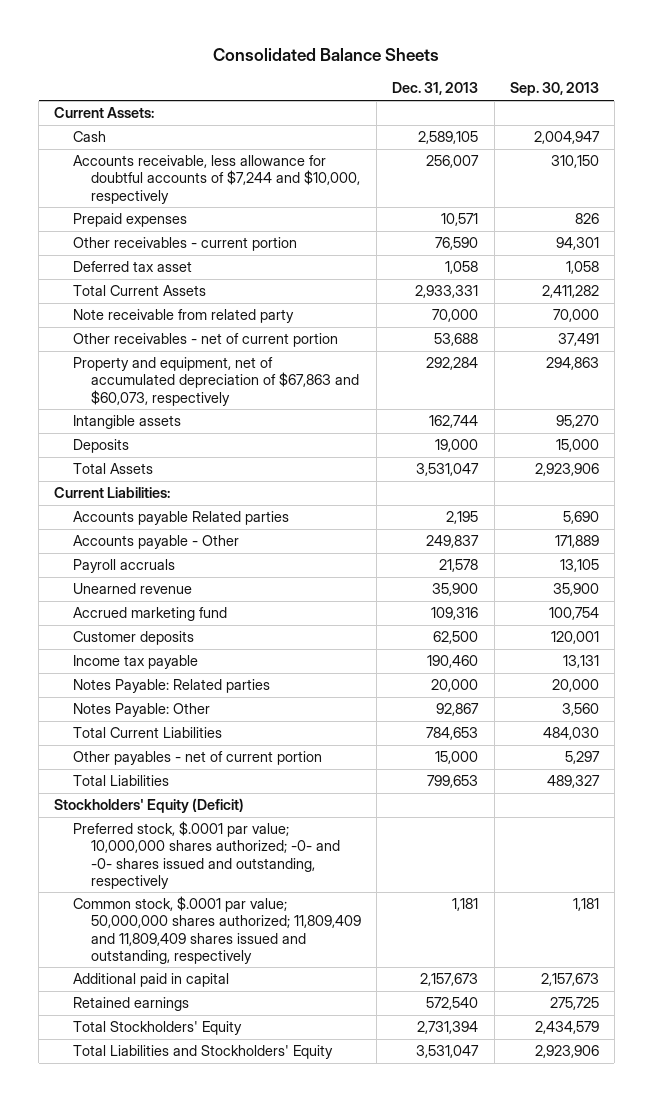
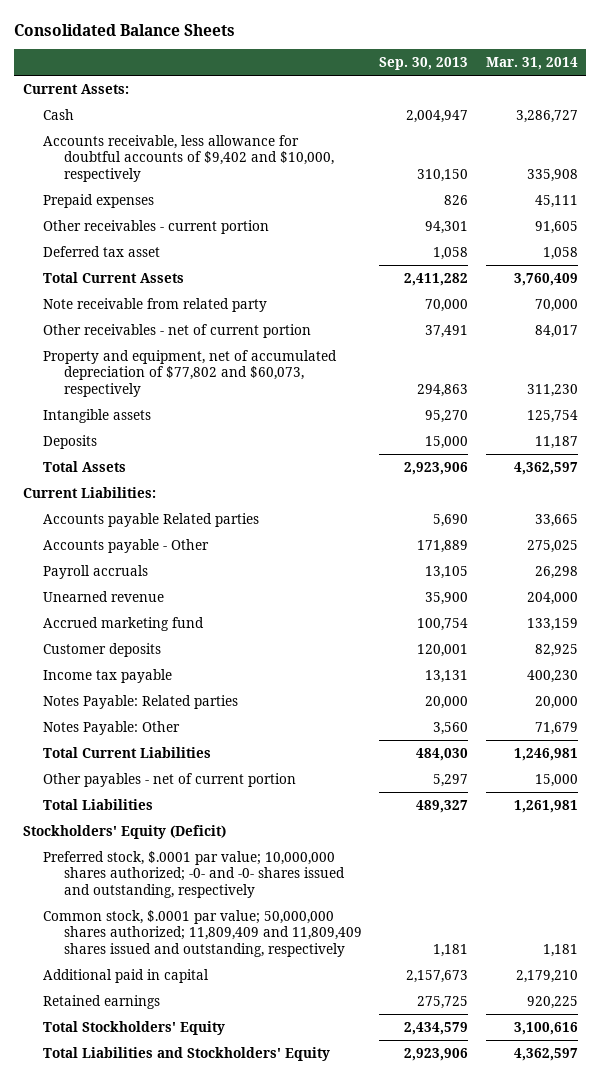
[392,82,479,96] Dec. 31, 2013 -> none
none -> [485,57,578,71] Mar. 31, 2014
[72,155,361,204] Accounts receivable, less allowance for doubtful accounts of $7,244 and $10,000, respectively -> [43,134,334,183] Accounts receivable, less allowance for doubtful accounts of $9,402 and $10,000, respectively
[72,357,360,406] Property and equipment, net of accumulated depreciation of $67,863 and $60,073, respectively -> [43,349,338,398] Property and equipment, net of accumulated depreciation of $77,802 and $60,073, respectively

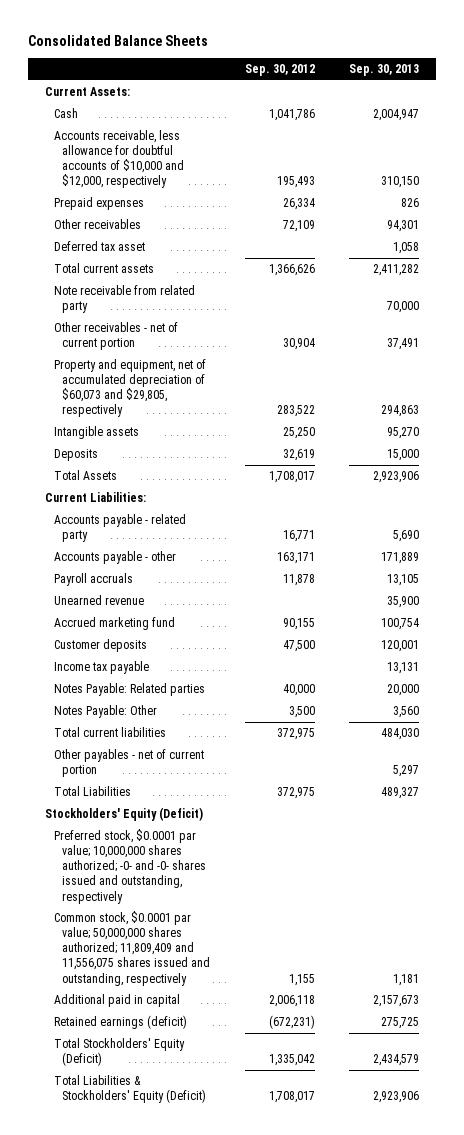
[485,57,578,71] Mar. 31, 2014 -> none
none -> [244,64,315,77] Sep. 30, 2012
[43,134,334,183] Accounts receivable, less allowance for doubtful accounts of $9,402 and $10,000, respectively -> [53,130,185,189] Accounts receivable, less allowance for doubtful accounts of $10,000 and $12,000, respectively
[43,219,270,234] Other receivables - current portion -> [53,219,141,230] Other receivables
[43,271,185,283] Total Current Assets -> [53,263,154,274] Total current assets
[43,349,338,398] Property and equipment, net of accumulated depreciation of $77,802 and $60,073, respectively -> [53,359,206,418] Property and equipment, net of accumulated depreciation of $60,073 and $29,805, respectively
[43,512,260,527] Accounts payable Related parties -> [53,514,186,543] Accounts payable - related party
[43,538,210,553] Accounts payable - Other -> [53,551,176,565] Accounts payable - other
[43,746,212,758] Total Current Liabilities -> [53,727,166,738] Total current liabilities
[43,850,345,899] Preferred stock, $.0001 par value; 10,000,000 shares authorized; -0- and -0- shares issued and outstanding, respectively -> [53,829,207,904] Preferred stock, $0.0001 par value; 10,000,000 shares authorized; -0- and -0- shares issued and outstanding, respectively
[43,909,362,958] Common stock, $.0001 par value; 50,000,000 shares authorized; 11,809,409 and 11,809,409 shares issued and outstanding, respectively -> [53,911,211,986] Common stock, $0.0001 par value; 50,000,000 shares authorized; 11,809,409 and 11,556,075 shares issued and outstanding, respectively
[43,994,161,1009] Retained earnings -> [53,1015,187,1030] Retained earnings (deficit)
[43,1020,226,1035] Total Stockholders' Equity -> [53,1038,185,1067] Total Stockholders' Equity (Deficit)
[43,1046,331,1061] Total Liabilities and Stockholders' Equity -> [53,1075,207,1104] Total Liabilities & Stockholders' Equity (Deficit)

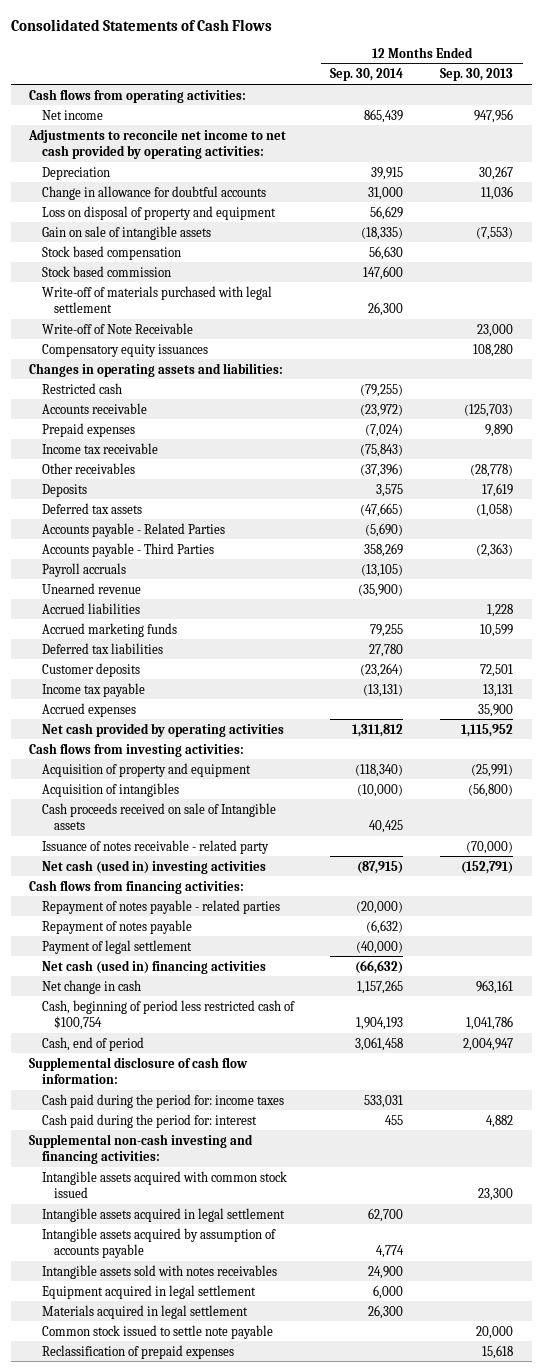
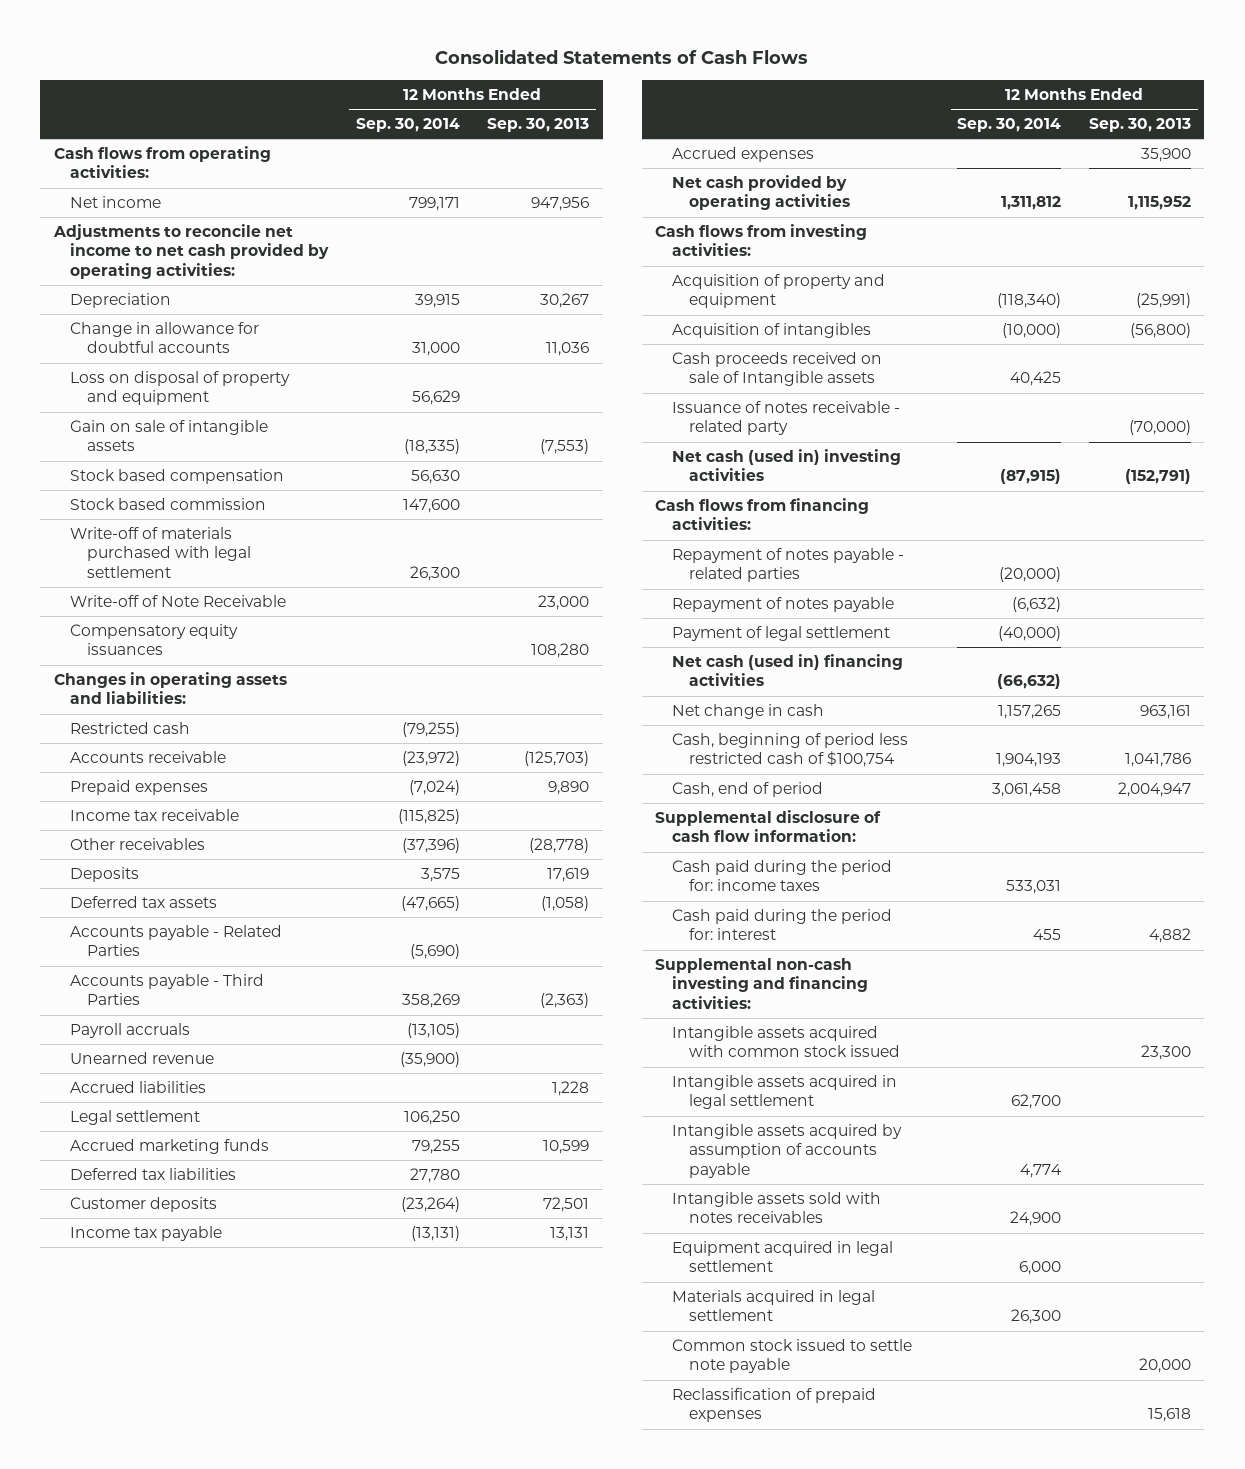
[364,108,404,123] 865,439 -> [408,197,460,212] 799,171
[360,443,404,457] (75,843) -> [397,809,460,825] (115,825)
none -> [70,1110,201,1126] Legal settlement

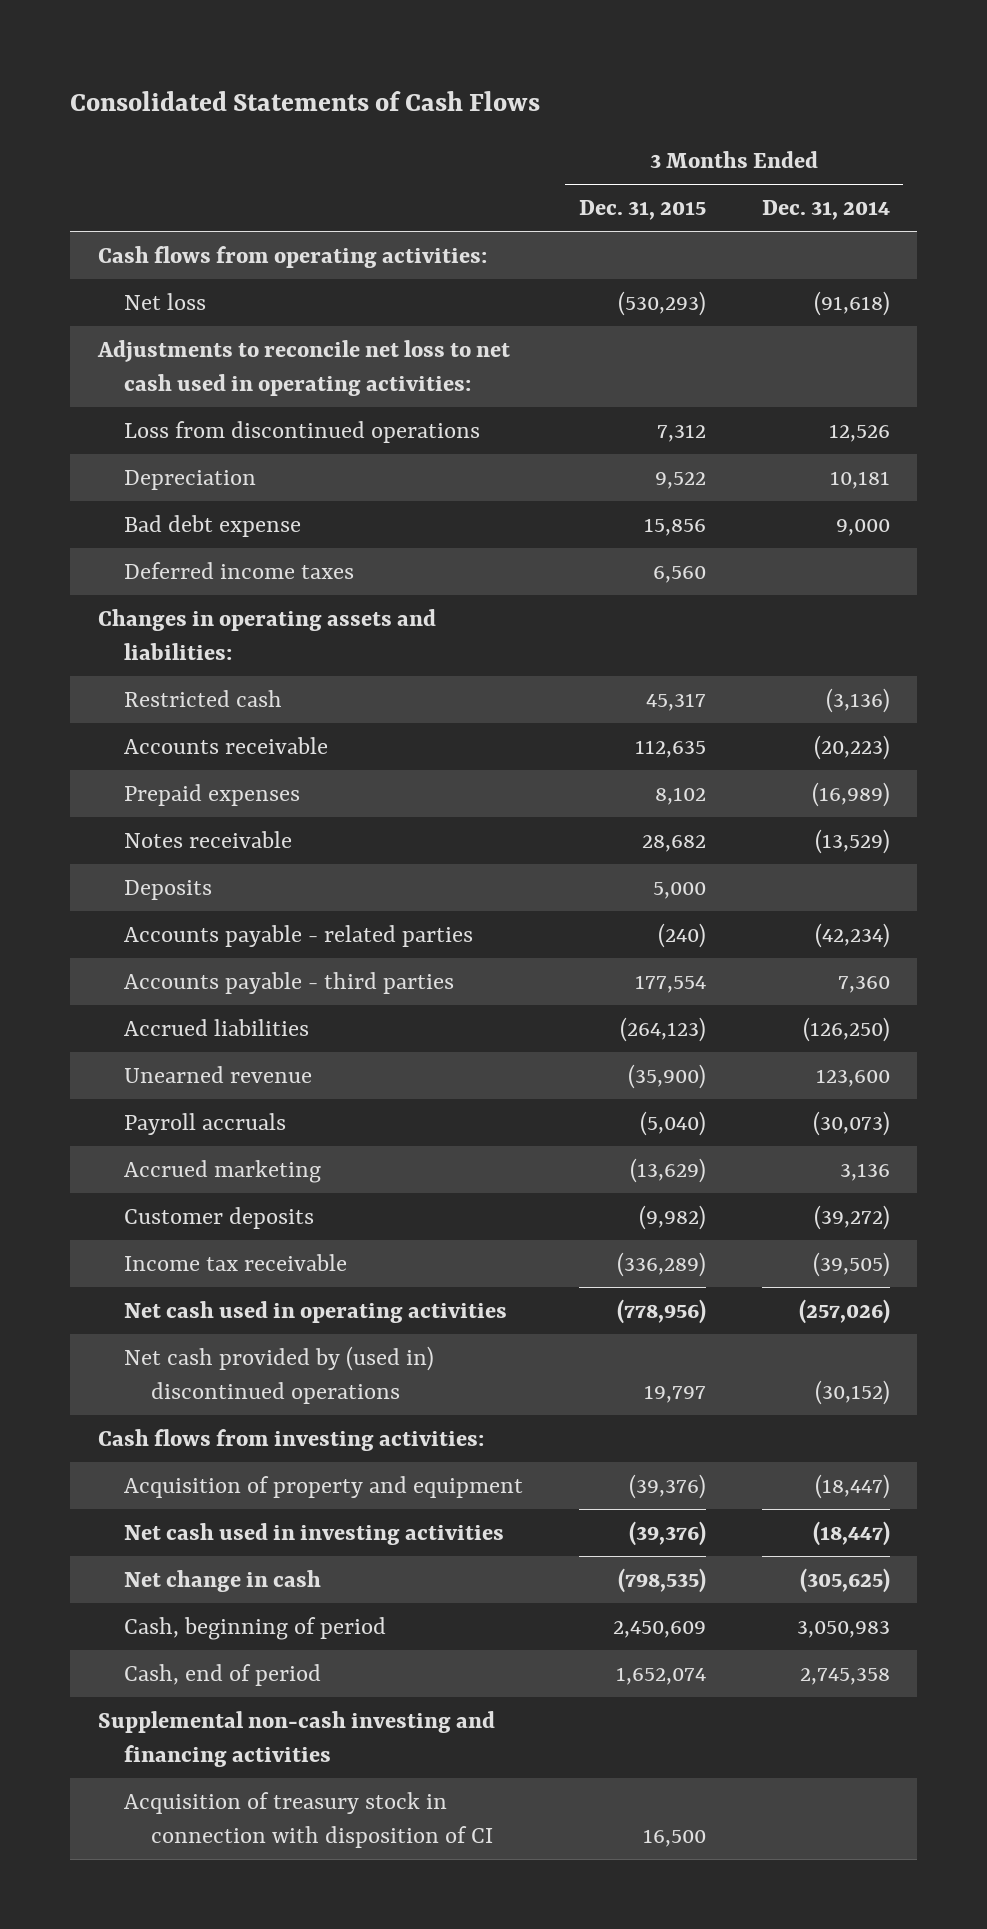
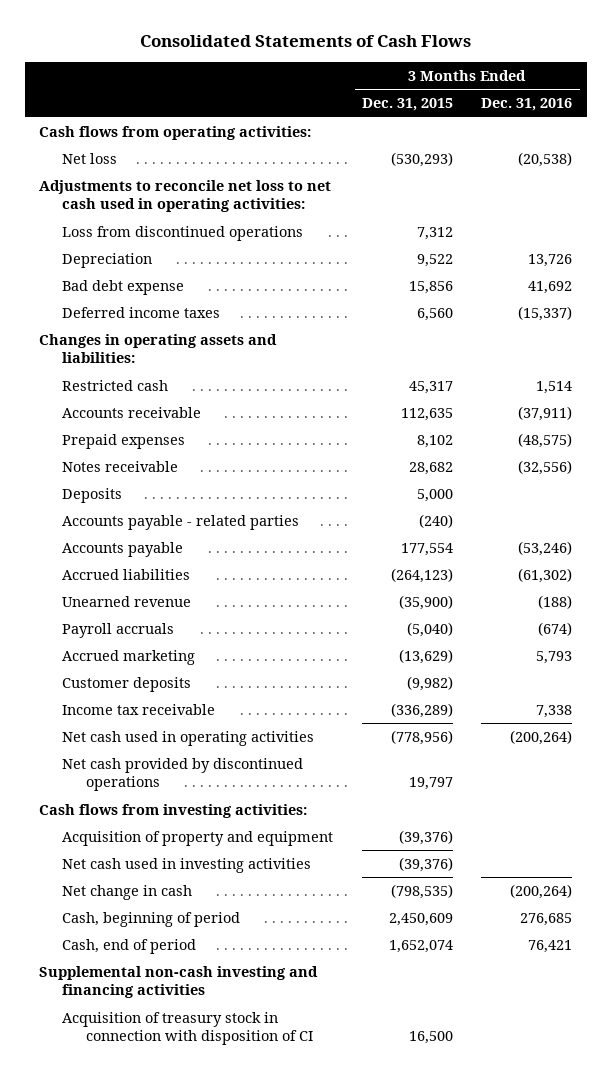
[761,200,890,221] Dec. 31, 2014 -> none
none -> [481,98,573,112] Dec. 31, 2016
[124,972,455,995] Accounts payable - third parties -> [62,541,184,557] Accounts payable
[124,1346,435,1404] Net cash provided by (used in) discontinued operations -> [62,757,304,792] Net cash provided by discontinued operations

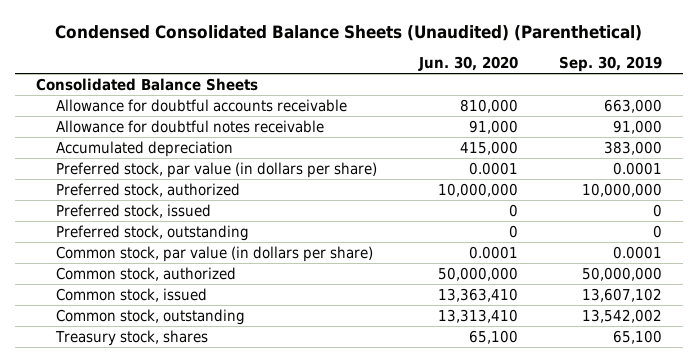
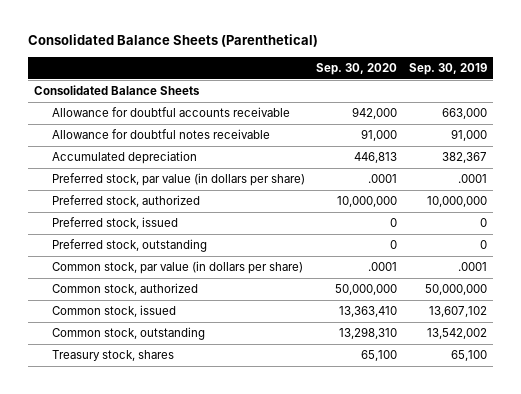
[55,24,643,41] Condensed Consolidated Balance Sheets (Unaudited) (Parenthetical) -> [27,34,318,48] Consolidated Balance Sheets (Parenthetical)
[417,56,518,72] Jun. 30, 2020 -> none
none -> [316,62,398,75] Sep. 30, 2020
[604,140,663,155] 383,000 -> [441,152,487,164] 382,367
[613,161,663,175] 0.0001 -> [457,174,487,184] .0001
[613,245,663,259] 0.0001 -> [457,262,487,272] .0001

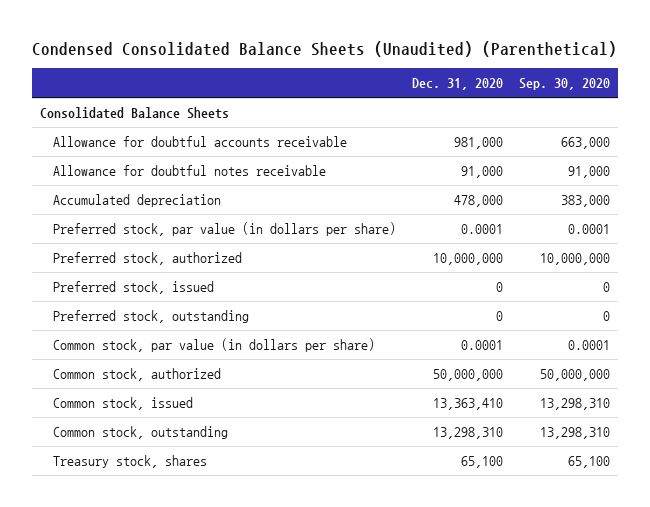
[27,34,318,48] Consolidated Balance Sheets (Parenthetical) -> [32,41,618,58] Condensed Consolidated Balance Sheets (Unaudited) (Parenthetical)
[408,62,487,75] Sep. 30, 2019 -> none
none -> [412,78,504,91] Dec. 31, 2020
[352,107,398,120] 942,000 -> [561,136,611,149] 663,000
[354,152,398,164] 446,813 -> [561,194,611,207] 383,000
[368,174,398,184] .0001 -> [568,223,611,234] 0.0001
[368,262,398,272] .0001 -> [568,339,611,350] 0.0001
[339,306,398,318] 13,363,410 -> [540,397,611,410] 13,298,310

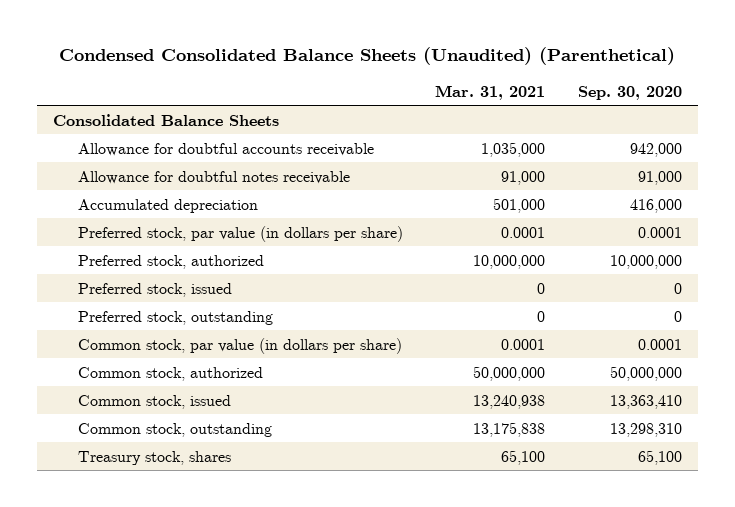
[412,78,504,91] Dec. 31, 2020 -> none
none -> [435,84,546,100] Mar. 31, 2021
[561,136,611,149] 663,000 -> [629,142,682,157] 942,000
[561,194,611,207] 383,000 -> [629,198,682,213] 416,000
[540,397,611,410] 13,298,310 -> [609,394,682,409] 13,363,410

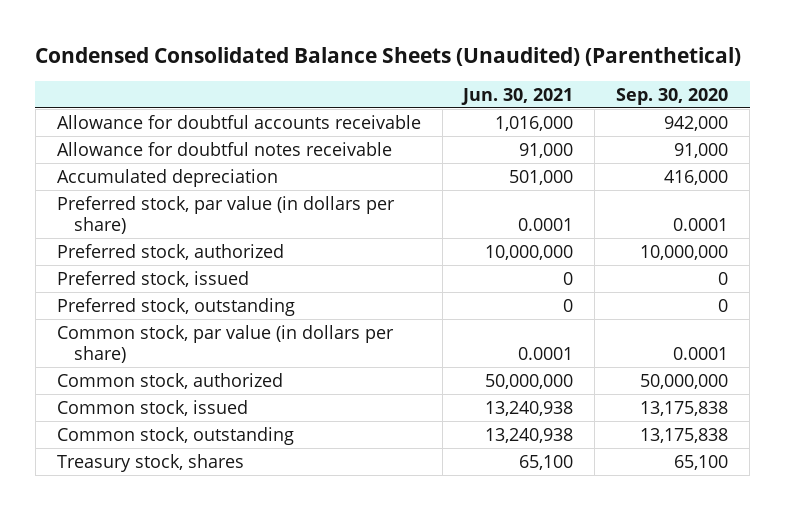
[435,84,546,100] Mar. 31, 2021 -> none
none -> [461,87,574,105] Jun. 30, 2021
[53,113,280,126] Consolidated Balance Sheets -> none
[609,394,682,409] 13,363,410 -> [640,400,729,416] 13,175,838
[609,422,682,437] 13,298,310 -> [640,427,729,443] 13,175,838

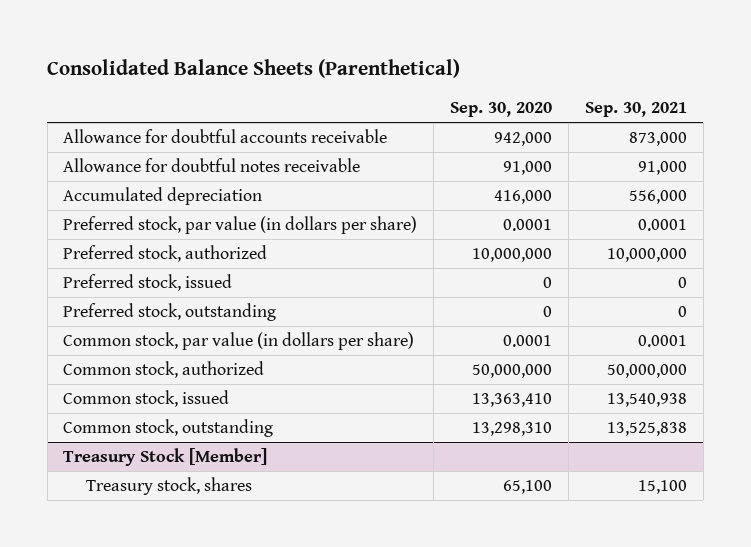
[35,47,742,67] Condensed Consolidated Balance Sheets (Unaudited) (Parenthetical) -> [47,59,461,79] Consolidated Balance Sheets (Parenthetical)
[461,87,574,105] Jun. 30, 2021 -> none
none -> [585,102,688,118] Sep. 30, 2021
[640,400,729,416] 13,175,838 -> [472,392,553,407] 13,363,410
[640,427,729,443] 13,175,838 -> [472,421,553,436] 13,298,310
none -> [63,447,268,466] Treasury Stock [Member]

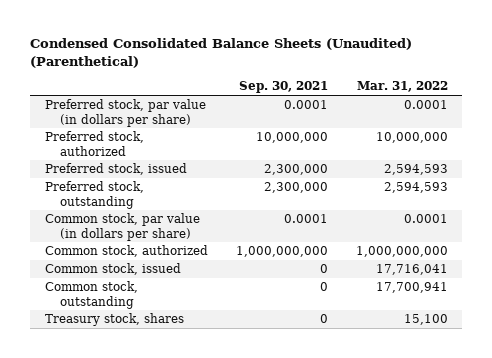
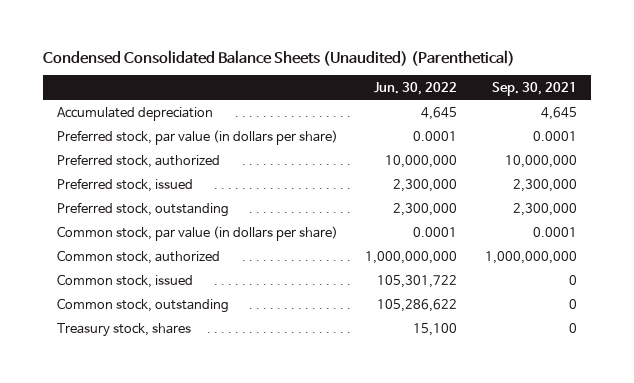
[356,81,448,93] Mar. 31, 2022 -> none
none -> [374,81,458,95] Jun. 30, 2022
none -> [56,106,213,121] Accumulated depreciation

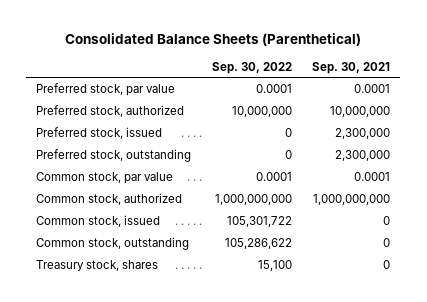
[42,49,515,66] Condensed Consolidated Balance Sheets (Unaudited) (Parenthetical) -> [65,33,362,47] Consolidated Balance Sheets (Parenthetical)
[374,81,458,95] Jun. 30, 2022 -> none
none -> [211,61,292,74] Sep. 30, 2022
[56,106,213,121] Accumulated depreciation -> none
[56,129,338,145] Preferred stock, par value (in dollars per share) -> [36,83,176,97] Preferred stock, par value
[56,225,338,241] Common stock, par value (in dollars per share) -> [36,172,174,185] Common stock, par value

